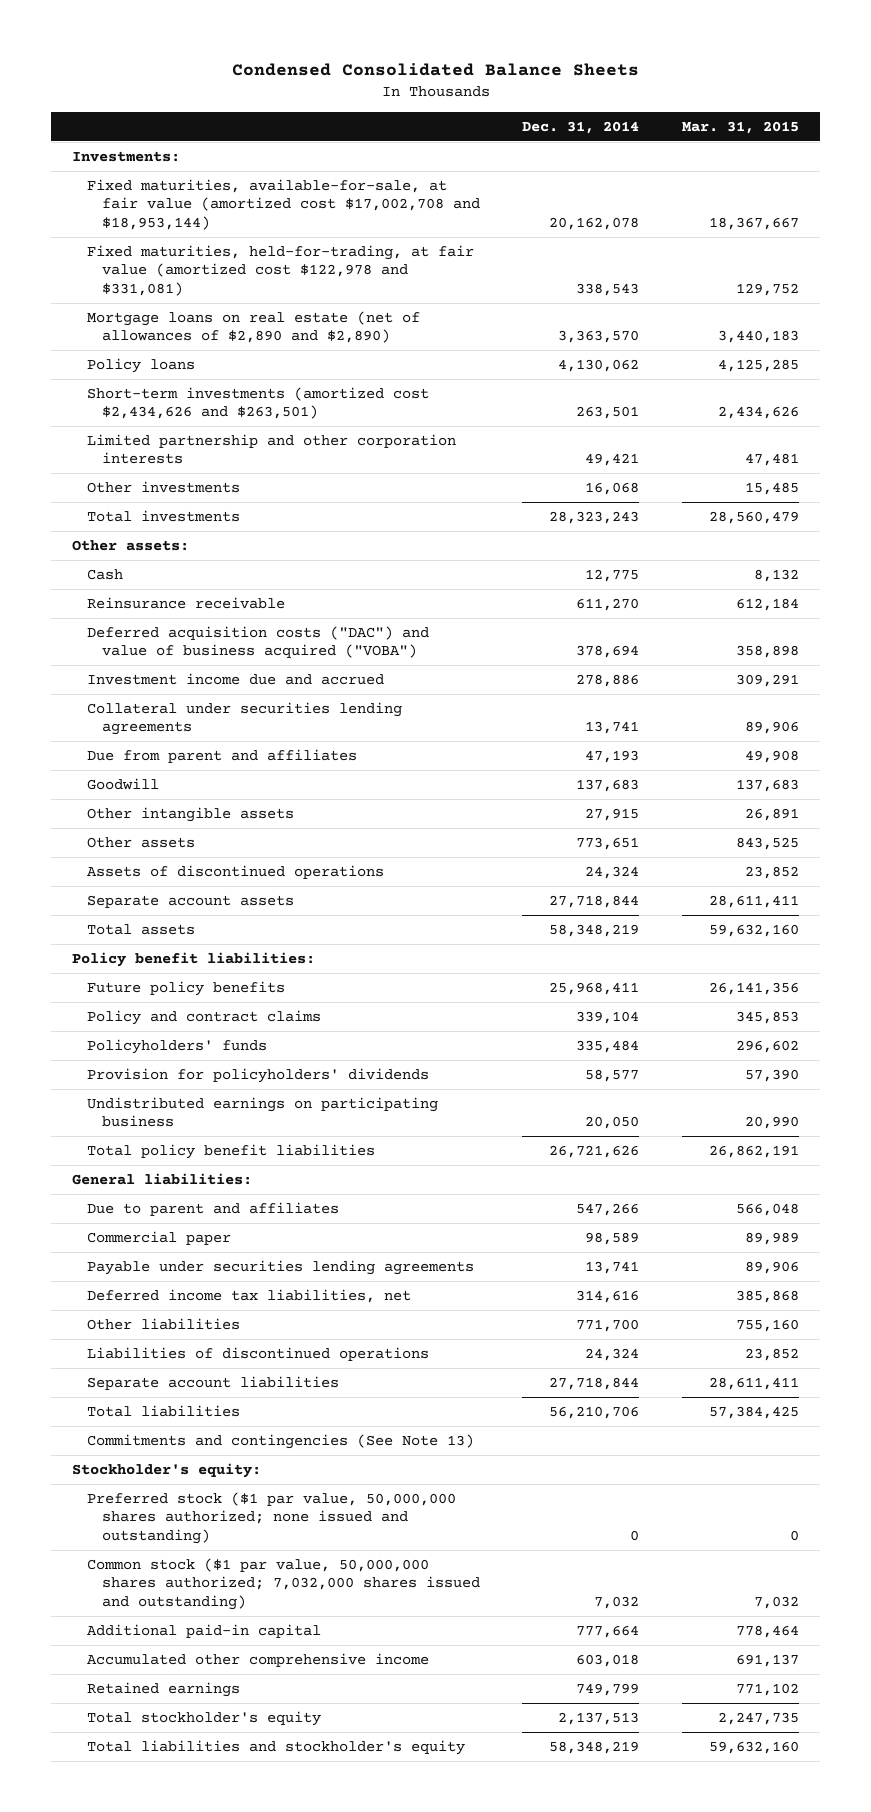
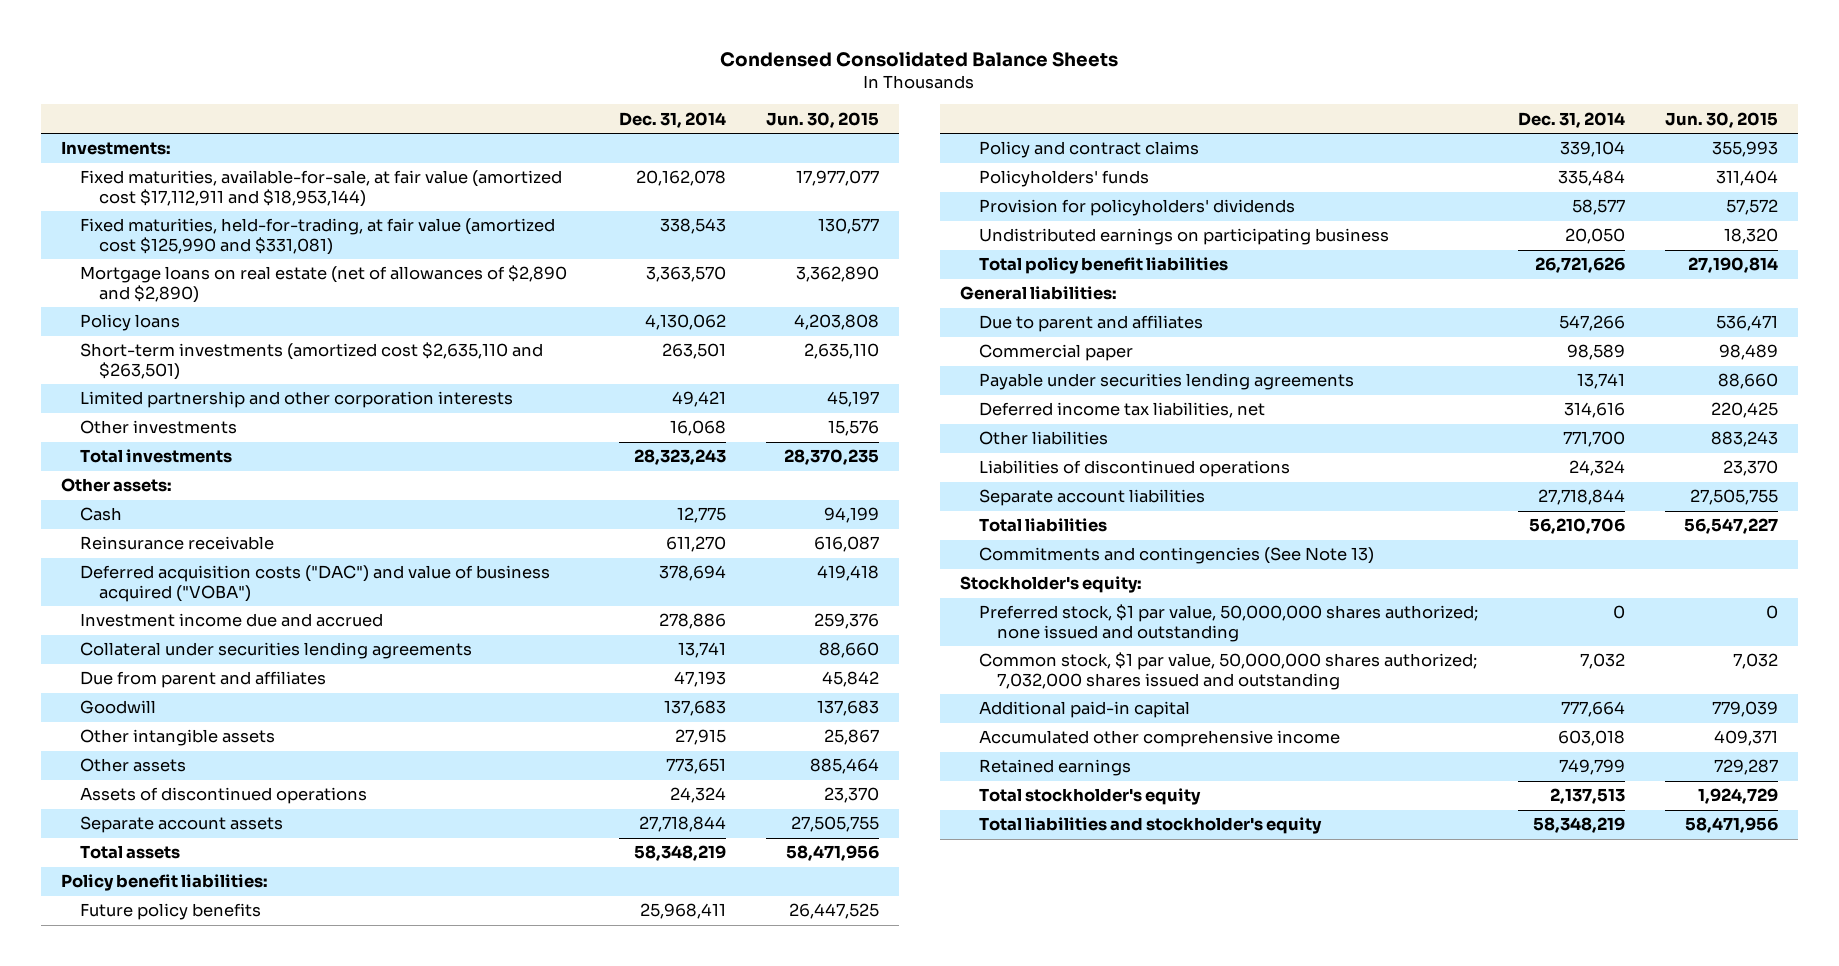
[681,120,799,134] Mar. 31, 2015 -> none
none -> [765,111,879,128] Jun. 30, 2015
[87,178,480,230] Fixed maturities, available-for-sale, at fair value (amortized cost $17,002,708 and $18,953,144) -> [79,170,562,207] Fixed maturities, available-for-sale, at fair value (amortized cost $17,112,911 and $18,953,144)
[87,244,475,296] Fixed maturities, held-for-trading, at fair value (amortized cost $122,978 and $331,081) -> [79,218,555,255] Fixed maturities, held-for-trading, at fair value (amortized cost $125,990 and $331,081)
[87,386,430,420] Short-term investments (amortized cost $2,434,626 and $263,501) -> [79,342,543,380] Short-term investments (amortized cost $2,635,110 and $263,501)
[87,1491,457,1544] Preferred stock ($1 par value, 50,000,000 shares authorized; none issued and outstanding) -> [978,604,1478,642] Preferred stock, $1 par value, 50,000,000 shares authorized; none issued and outstanding
[87,1557,480,1610] Common stock ($1 par value, 50,000,000 shares authorized; 7,032,000 shares issued and outstanding) -> [978,652,1477,690] Common stock, $1 par value, 50,000,000 shares authorized; 7,032,000 shares issued and outstanding

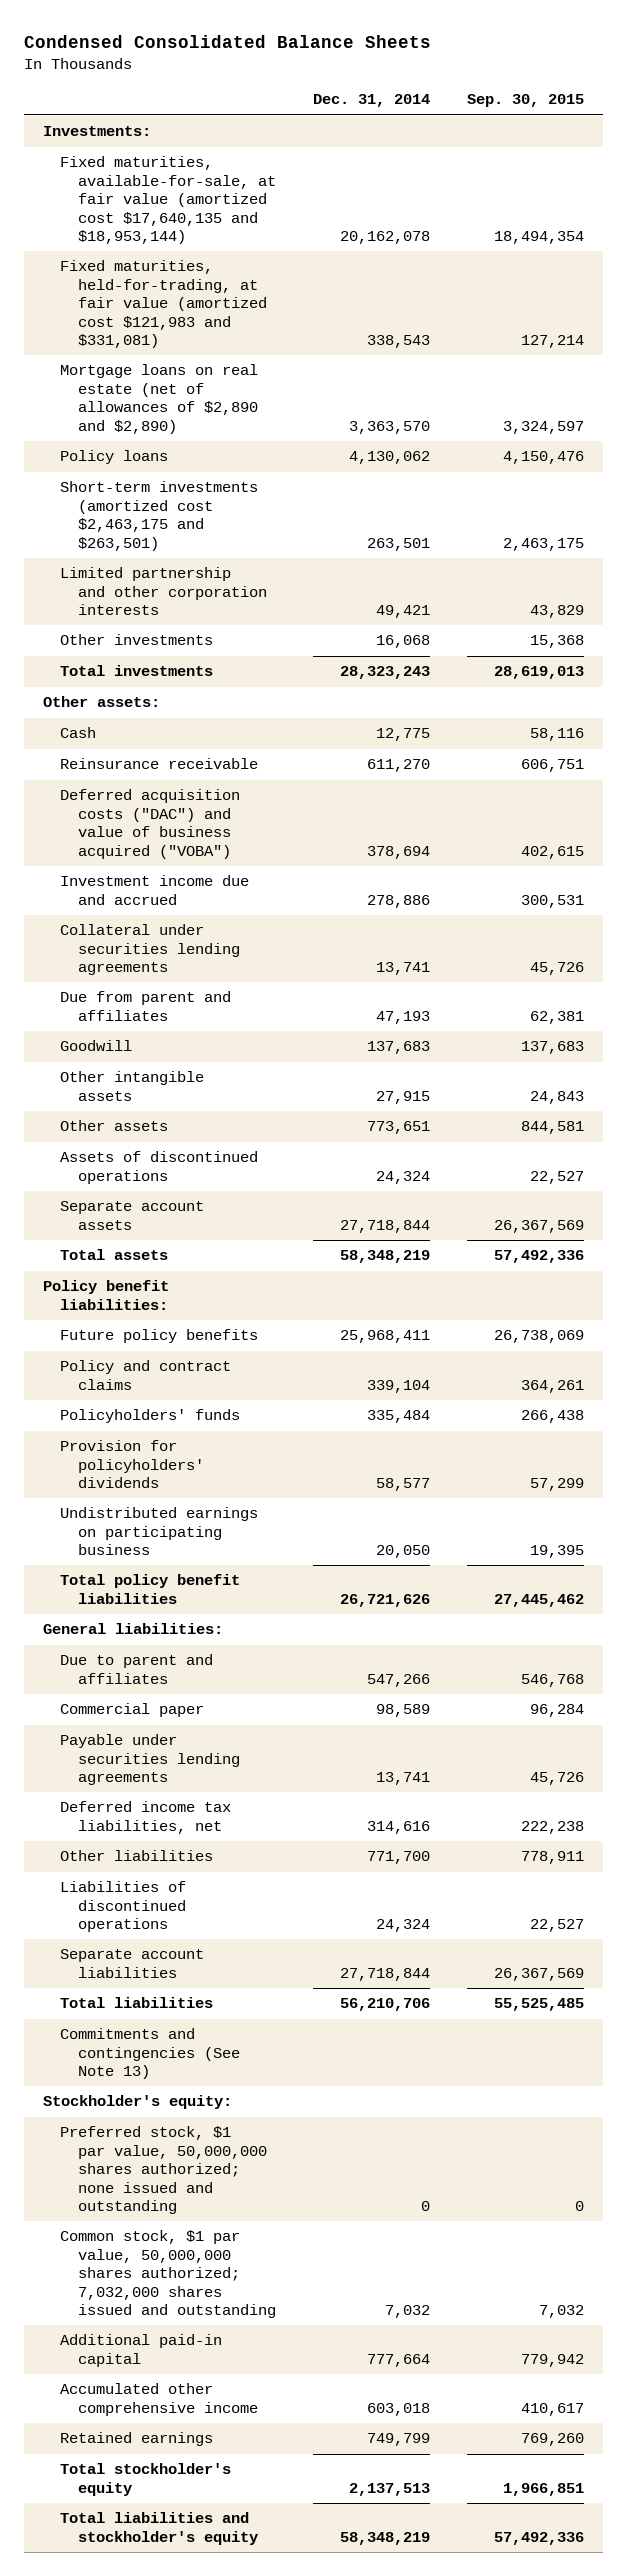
[765,111,879,128] Jun. 30, 2015 -> none
none -> [467,94,585,108] Sep. 30, 2015
[79,170,562,207] Fixed maturities, available-for-sale, at fair value (amortized cost $17,112,911 and $18,953,144) -> [60,156,277,244] Fixed maturities, available-for-sale, at fair value (amortized cost $17,640,135 and $18,953,144)
[79,218,555,255] Fixed maturities, held-for-trading, at fair value (amortized cost $125,990 and $331,081) -> [60,260,268,348] Fixed maturities, held-for-trading, at fair value (amortized cost $121,983 and $331,081)
[79,342,543,380] Short-term investments (amortized cost $2,635,110 and $263,501) -> [60,481,259,551] Short-term investments (amortized cost $2,463,175 and $263,501)

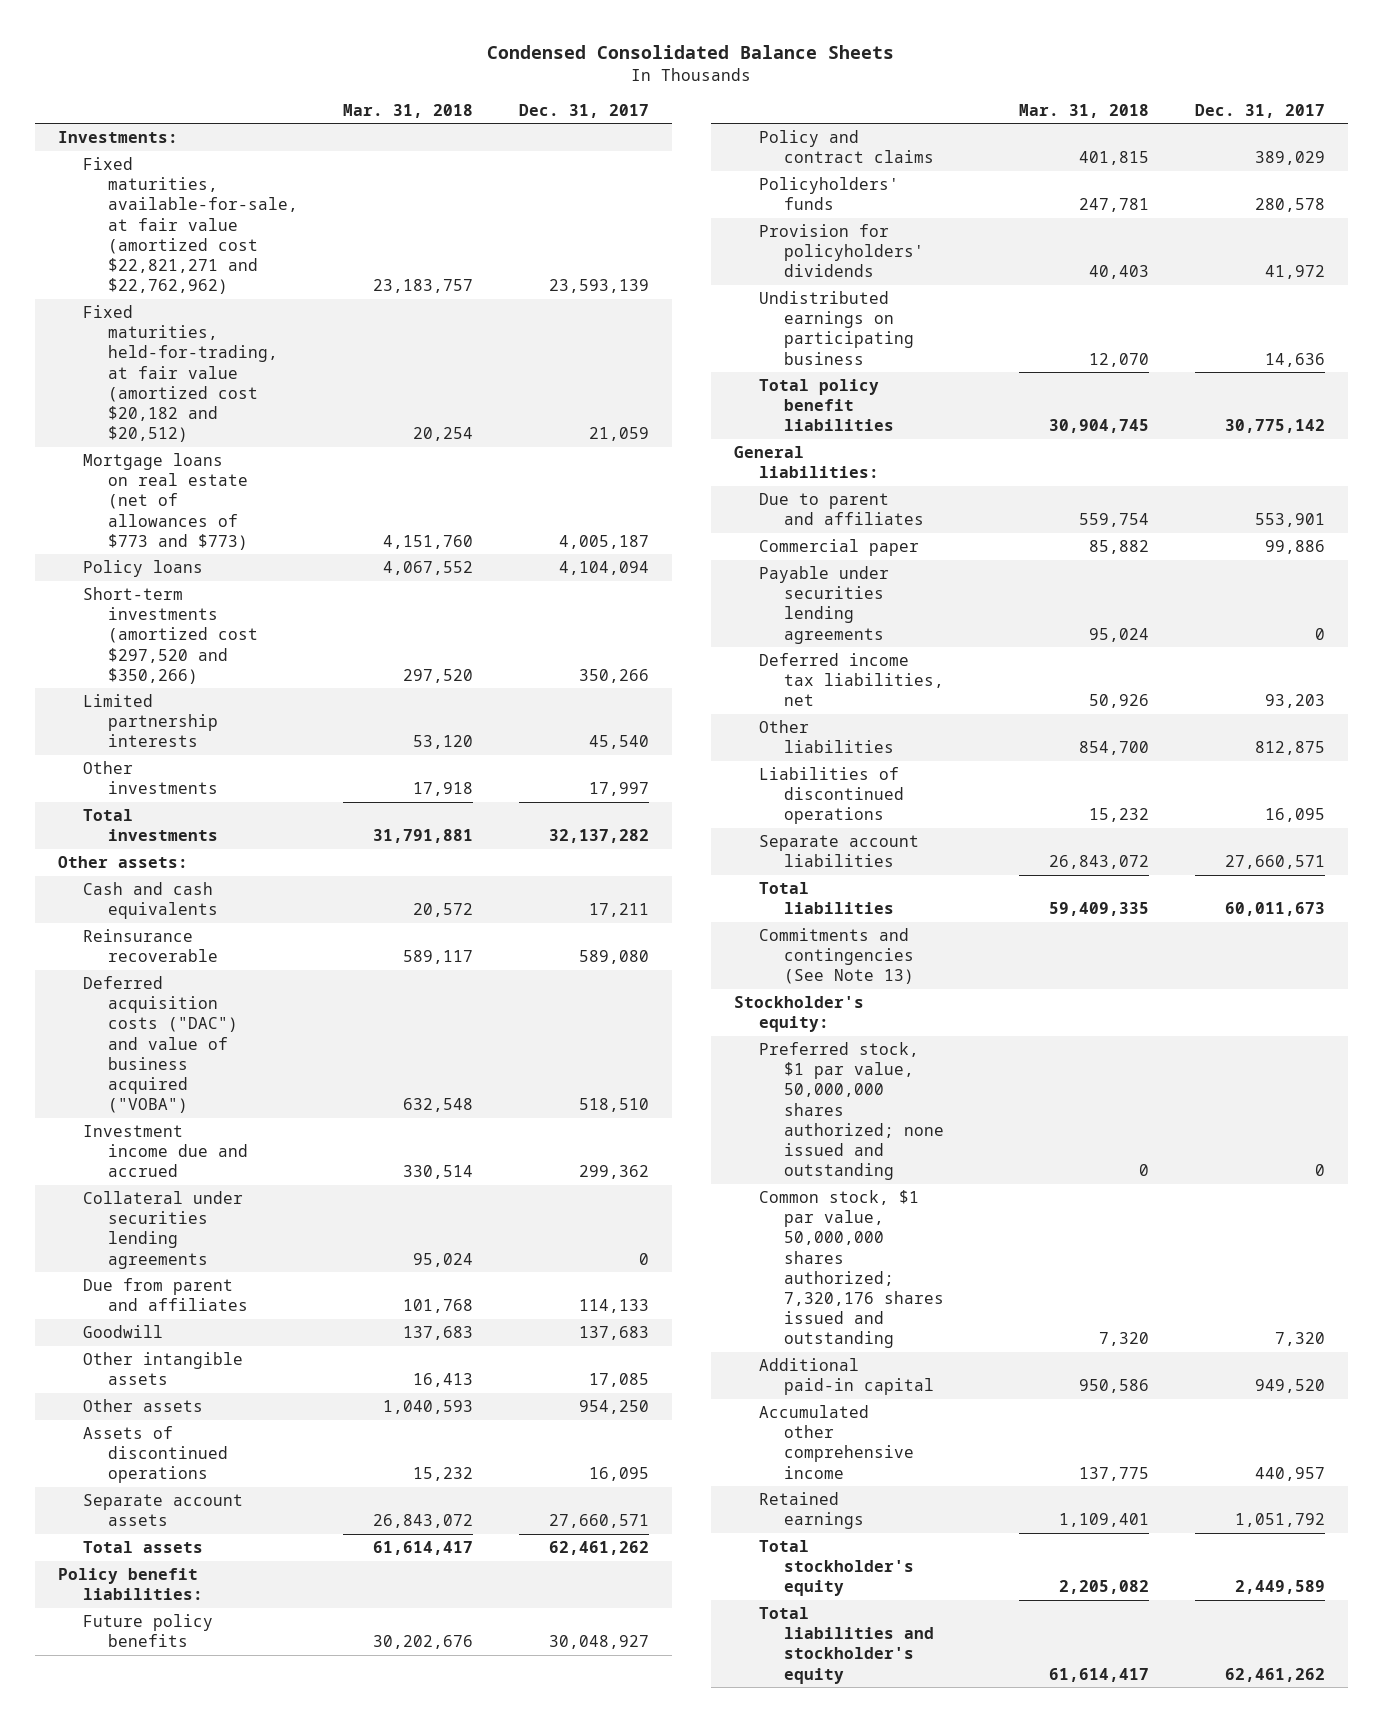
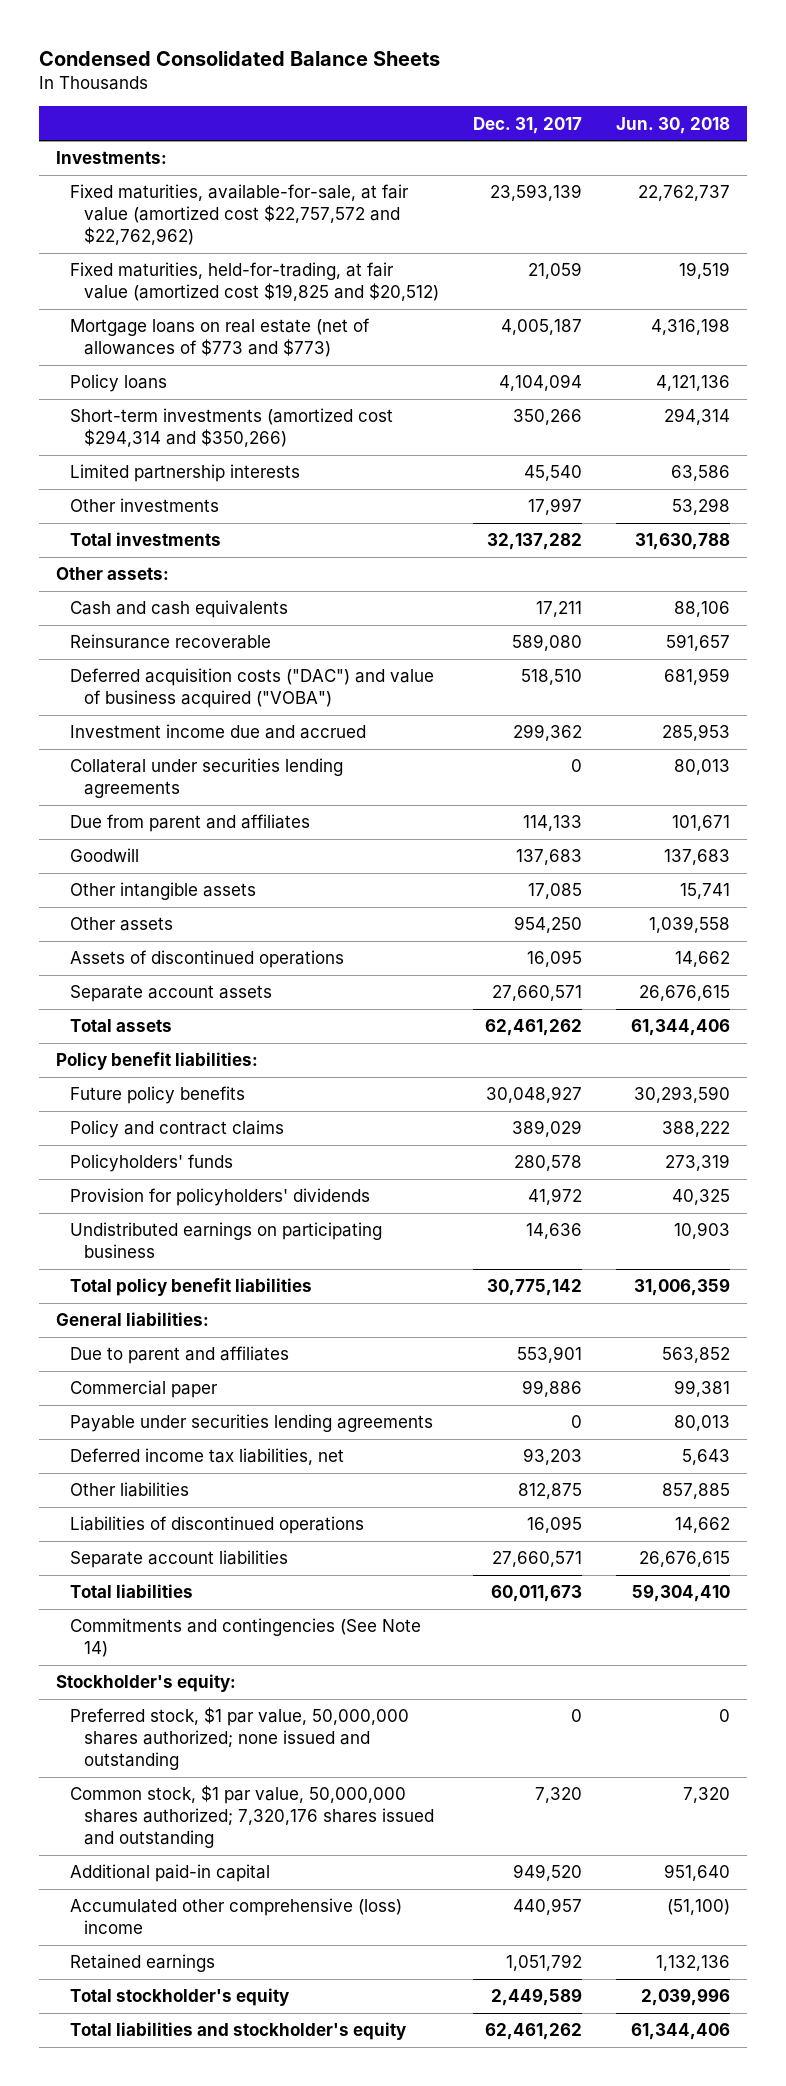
[343,103,474,118] Mar. 31, 2018 -> none
none -> [615,116,730,134] Jun. 30, 2018
[82,157,298,294] Fixed maturities, available-for-sale, at fair value (amortized cost $22,821,271 and $22,762,962) -> [70,184,410,246] Fixed maturities, available-for-sale, at fair value (amortized cost $22,757,572 and $22,762,962)
[82,305,278,442] Fixed maturities, held-for-trading, at fair value (amortized cost $20,182 and $20,512) -> [70,262,440,302] Fixed maturities, held-for-trading, at fair value (amortized cost $19,825 and $20,512)
[82,587,258,684] Short-term investments (amortized cost $297,520 and $350,266) -> [70,408,394,448] Short-term investments (amortized cost $294,314 and $350,266)
[758,928,914,985] Commitments and contingencies (See Note 13) -> [70,1618,422,1658] Commitments and contingencies (See Note 14)
[758,1405,914,1479] Accumulated other comprehensive income -> [70,1898,403,1935] Accumulated other comprehensive (loss) income

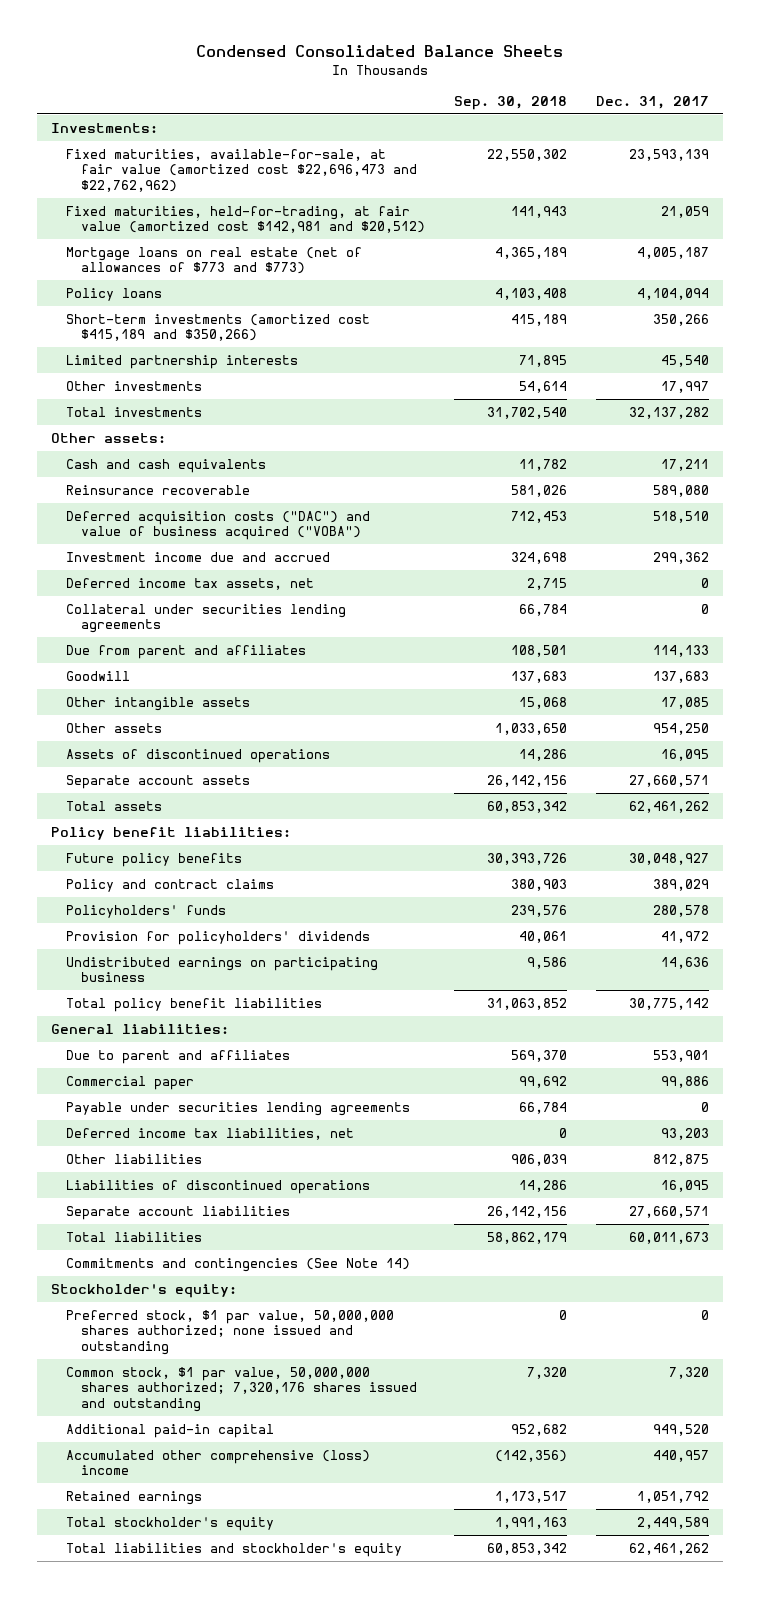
[615,116,730,134] Jun. 30, 2018 -> none
none -> [453,95,567,110] Sep. 30, 2018
[70,184,410,246] Fixed maturities, available-for-sale, at fair value (amortized cost $22,757,572 and $22,762,962) -> [66,148,418,192] Fixed maturities, available-for-sale, at fair value (amortized cost $22,696,473 and $22,762,962)
[70,262,440,302] Fixed maturities, held-for-trading, at fair value (amortized cost $19,825 and $20,512) -> [66,205,426,234] Fixed maturities, held-for-trading, at fair value (amortized cost $142,981 and $20,512)
[70,408,394,448] Short-term investments (amortized cost $294,314 and $350,266) -> [66,313,371,342] Short-term investments (amortized cost $415,189 and $350,266)
none -> [66,577,315,590] Deferred income tax assets, net

